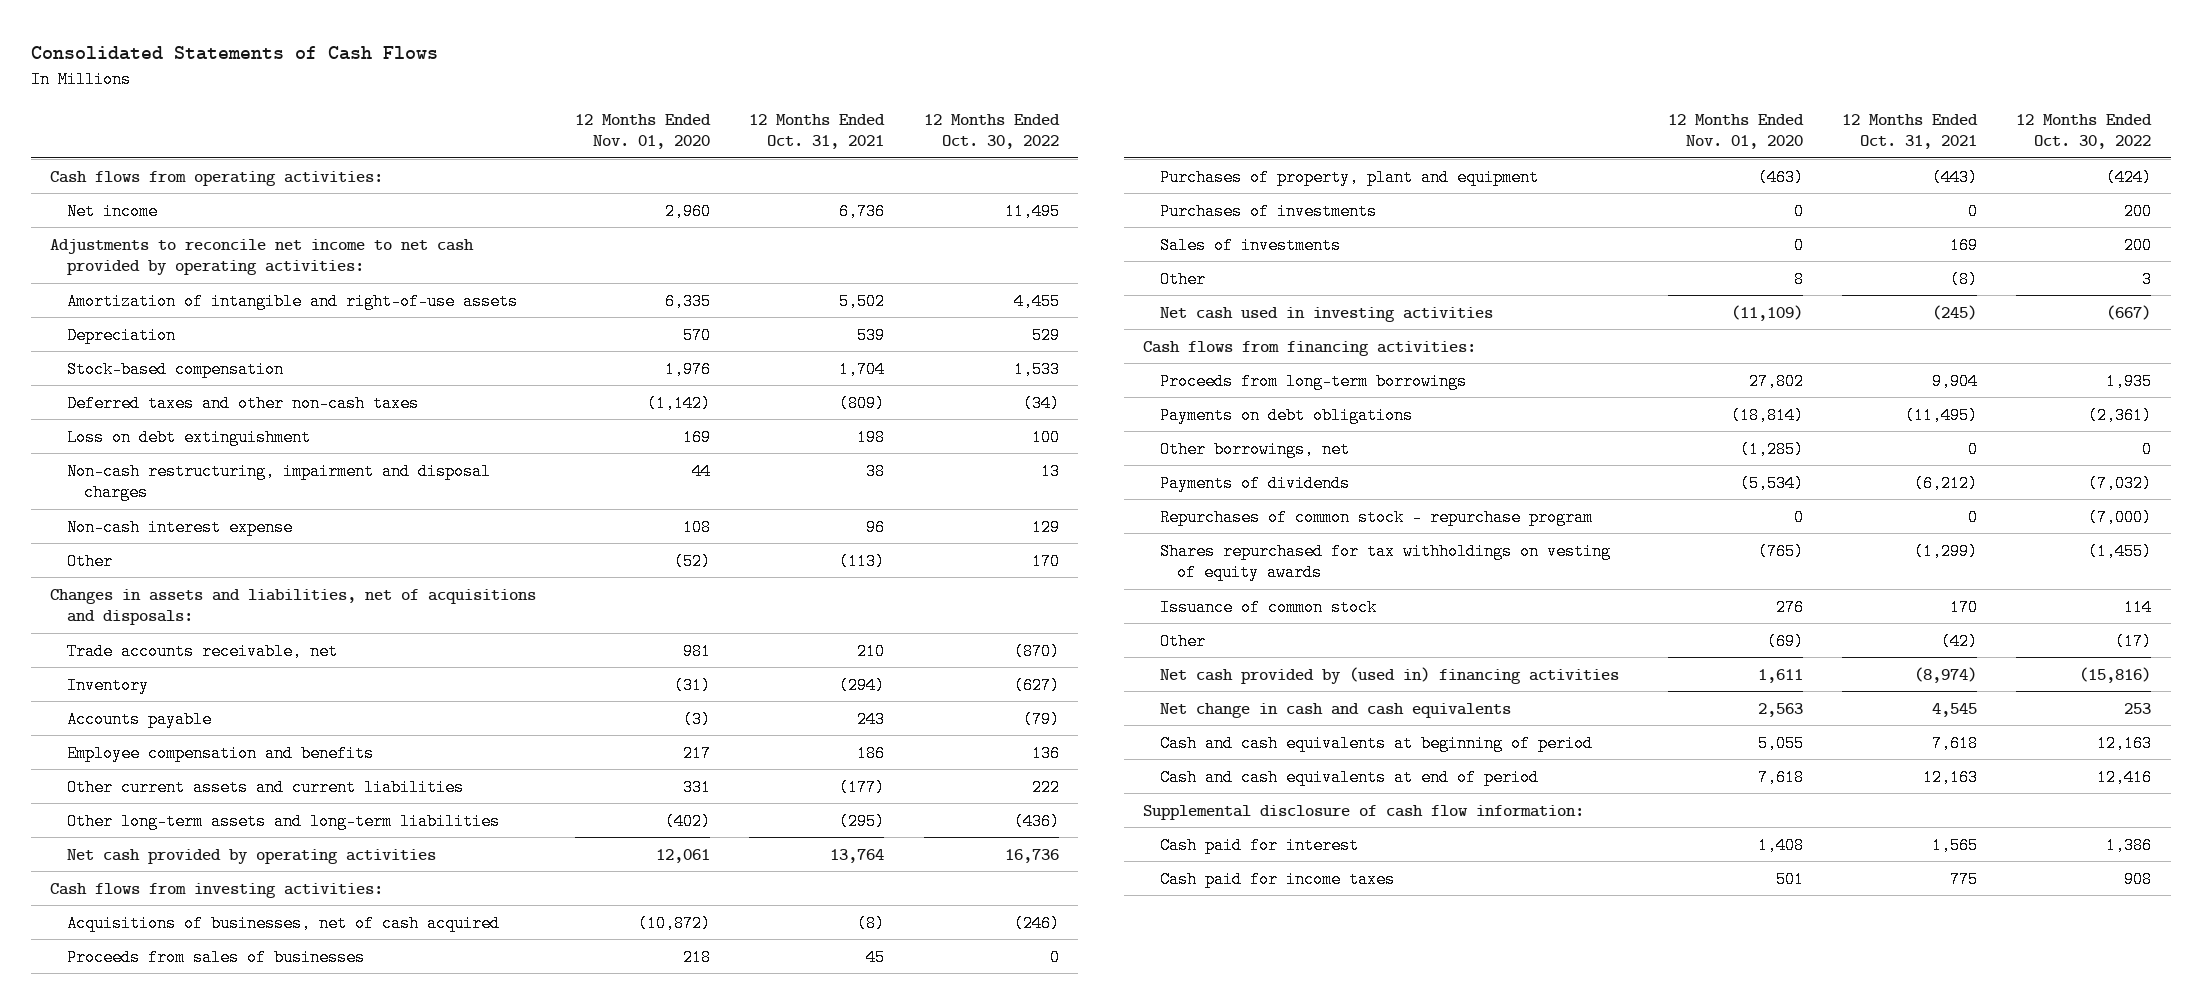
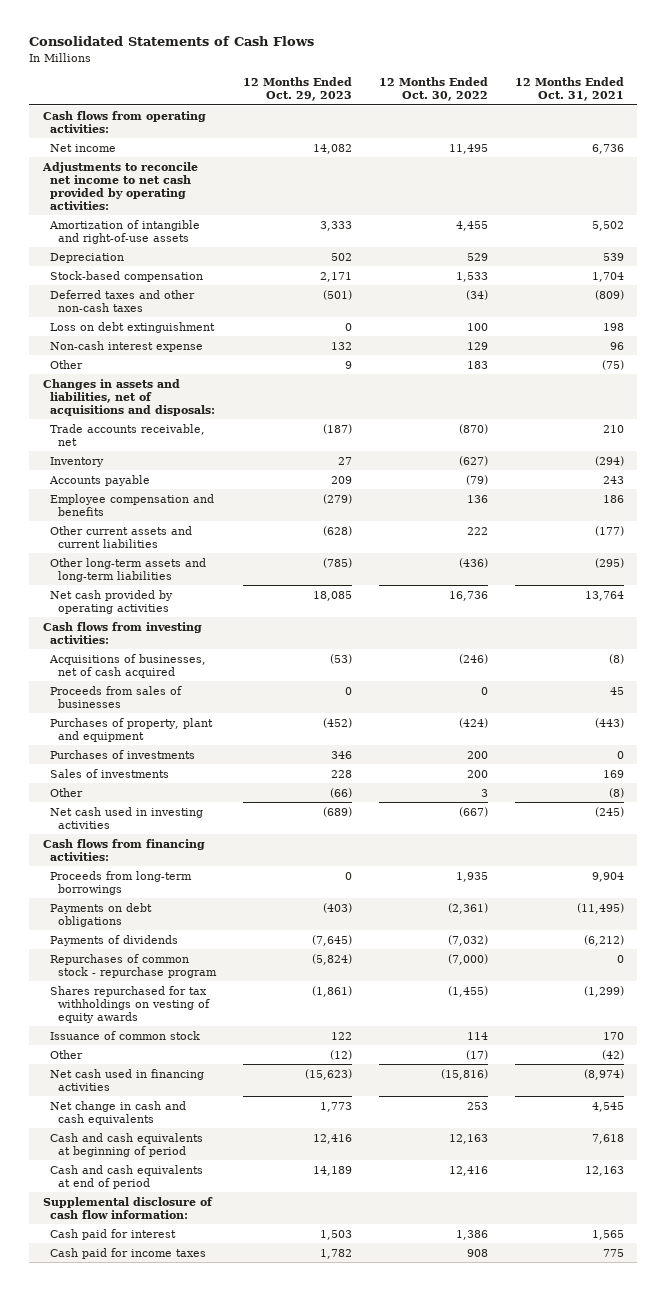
[575,113,712,150] 12 Months Ended Nov. 01, 2020 -> none
none -> [243,77,353,102] 12 Months Ended Oct. 29, 2023
[67,462,492,502] Non-cash restructuring, impairment and disposal charges -> none
[839,552,886,570] (113) -> [601,359,624,370] (75)
[1031,552,1060,570] 170 -> [467,360,489,369] 183
[1160,440,1351,458] Other borrowings, net -> none
[1160,666,1620,684] Net cash provided by (used in) financing activities -> [50,1068,205,1091] Net cash used in financing activities

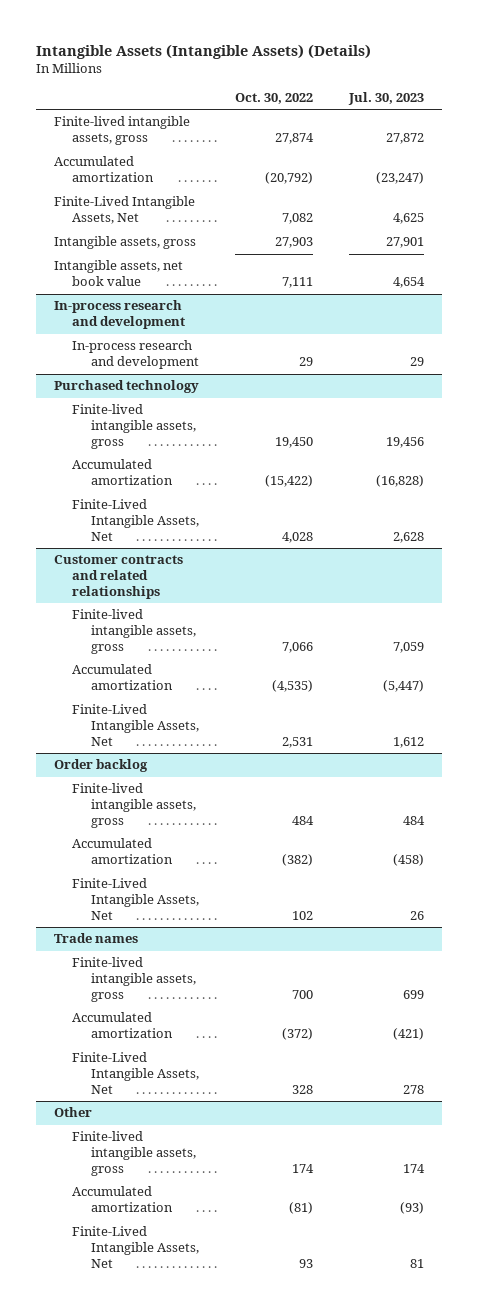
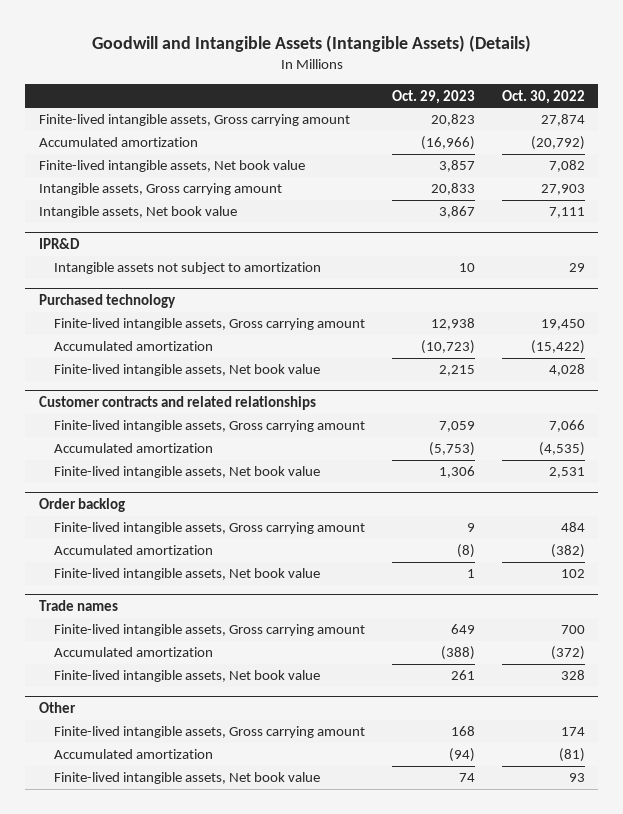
[35,43,371,59] Intangible Assets (Intangible Assets) (Details) -> [91,34,531,52] Goodwill and Intangible Assets (Intangible Assets) (Details)
[348,92,425,106] Jul. 30, 2023 -> none
none -> [391,89,475,104] Oct. 29, 2023
[53,116,190,146] Finite-lived intangible assets, gross -> [38,114,350,127] Finite-lived intangible assets, Gross carrying amount
[53,196,195,225] Finite-Lived Intangible Assets, Net -> [38,160,305,173] Finite-lived intangible assets, Net book value
[53,236,196,250] Intangible assets, gross -> [38,183,282,196] Intangible assets, Gross carrying amount
[53,260,183,287] Intangible assets, net book value -> [38,206,237,219] Intangible assets, Net book value
[53,300,186,330] In-process research and development -> [38,238,80,250] IPR&D
[72,340,199,370] In-process research and development -> [53,262,321,275] Intangible assets not subject to amortization
[72,404,196,450] Finite-lived intangible assets, gross -> [53,318,365,331] Finite-lived intangible assets, Gross carrying amount
[72,499,199,542] Finite-Lived Intangible Assets, Net -> [53,364,320,377] Finite-lived intangible assets, Net book value
[72,609,196,655] Finite-lived intangible assets, gross -> [53,420,365,433] Finite-lived intangible assets, Gross carrying amount
[72,704,199,747] Finite-Lived Intangible Assets, Net -> [53,466,320,479] Finite-lived intangible assets, Net book value
[72,783,196,829] Finite-lived intangible assets, gross -> [53,522,365,535] Finite-lived intangible assets, Gross carrying amount
[72,878,199,921] Finite-Lived Intangible Assets, Net -> [53,568,320,581] Finite-lived intangible assets, Net book value
[72,957,196,1003] Finite-lived intangible assets, gross -> [53,624,365,637] Finite-lived intangible assets, Gross carrying amount
[72,1052,199,1095] Finite-Lived Intangible Assets, Net -> [53,670,320,683] Finite-lived intangible assets, Net book value
[72,1131,196,1177] Finite-lived intangible assets, gross -> [53,726,365,739] Finite-lived intangible assets, Gross carrying amount
[72,1226,199,1269] Finite-Lived Intangible Assets, Net -> [53,772,320,785] Finite-lived intangible assets, Net book value

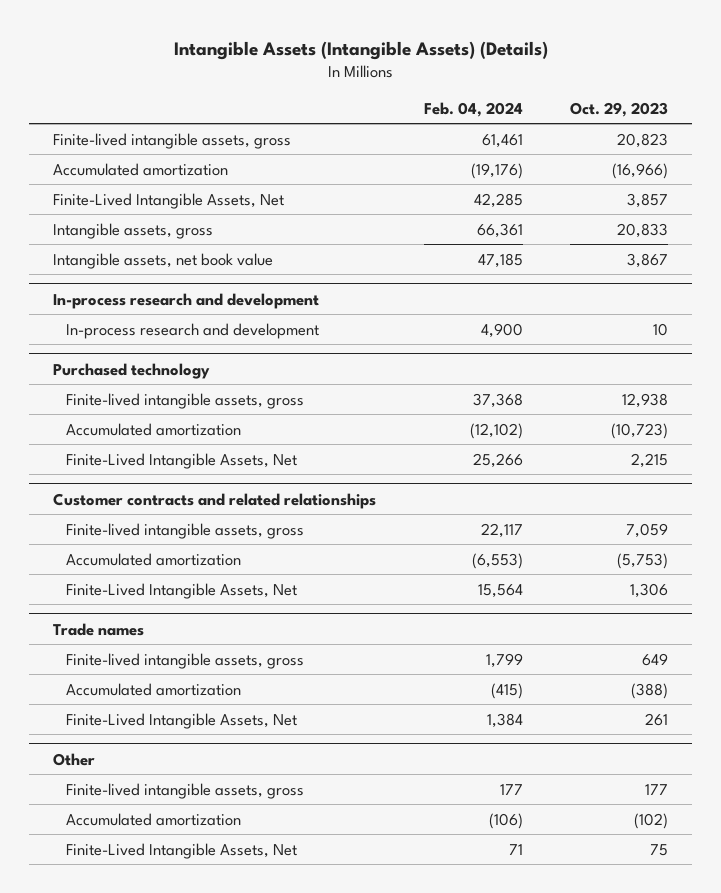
[91,34,531,52] Goodwill and Intangible Assets (Intangible Assets) (Details) -> [173,40,548,60] Intangible Assets (Intangible Assets) (Details)
[501,89,585,104] Oct. 30, 2022 -> none
none -> [423,101,523,117] Feb. 04, 2024
[38,114,350,127] Finite-lived intangible assets, Gross carrying amount -> [52,132,291,149] Finite-lived intangible assets, gross
[38,160,305,173] Finite-lived intangible assets, Net book value -> [52,192,284,209] Finite-Lived Intangible Assets, Net
[38,183,282,196] Intangible assets, Gross carrying amount -> [52,222,213,239] Intangible assets, gross
[38,206,237,219] Intangible assets, Net book value -> [52,252,273,269] Intangible assets, net book value
[38,238,80,250] IPR&D -> [52,292,319,309] In-process research and development
[53,262,321,275] Intangible assets not subject to amortization -> [65,322,319,339] In-process research and development
[53,318,365,331] Finite-lived intangible assets, Gross carrying amount -> [65,392,304,409] Finite-lived intangible assets, gross
[53,364,320,377] Finite-lived intangible assets, Net book value -> [65,452,297,469] Finite-Lived Intangible Assets, Net
[53,420,365,433] Finite-lived intangible assets, Gross carrying amount -> [65,522,304,539] Finite-lived intangible assets, gross
[38,498,125,513] Order backlog -> none
[53,522,365,535] Finite-lived intangible assets, Gross carrying amount -> none
[53,545,213,556] Accumulated amortization -> none
[53,568,320,581] Finite-lived intangible assets, Net book value -> none
[53,466,320,479] Finite-lived intangible assets, Net book value -> [65,582,297,599] Finite-Lived Intangible Assets, Net
[53,624,365,637] Finite-lived intangible assets, Gross carrying amount -> [65,652,304,669] Finite-lived intangible assets, gross
[53,670,320,683] Finite-lived intangible assets, Net book value -> [65,712,297,729] Finite-Lived Intangible Assets, Net
[53,726,365,739] Finite-lived intangible assets, Gross carrying amount -> [65,782,304,799] Finite-lived intangible assets, gross
[450,726,475,737] 168 -> [645,783,669,795] 177
[448,748,475,763] (94) -> [634,812,669,829] (102)
[53,772,320,785] Finite-lived intangible assets, Net book value -> [65,842,297,859] Finite-Lived Intangible Assets, Net
[458,773,475,783] 74 -> [650,843,669,856] 75

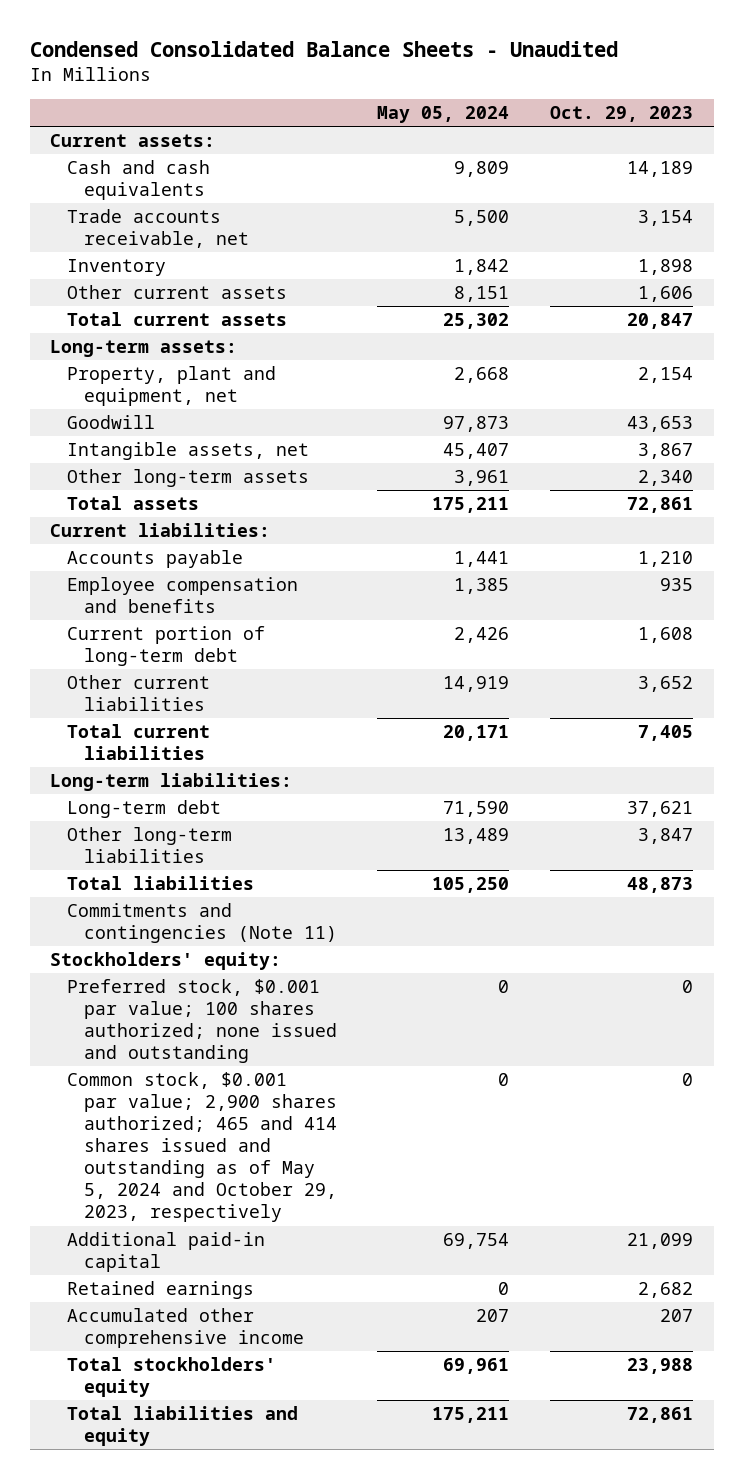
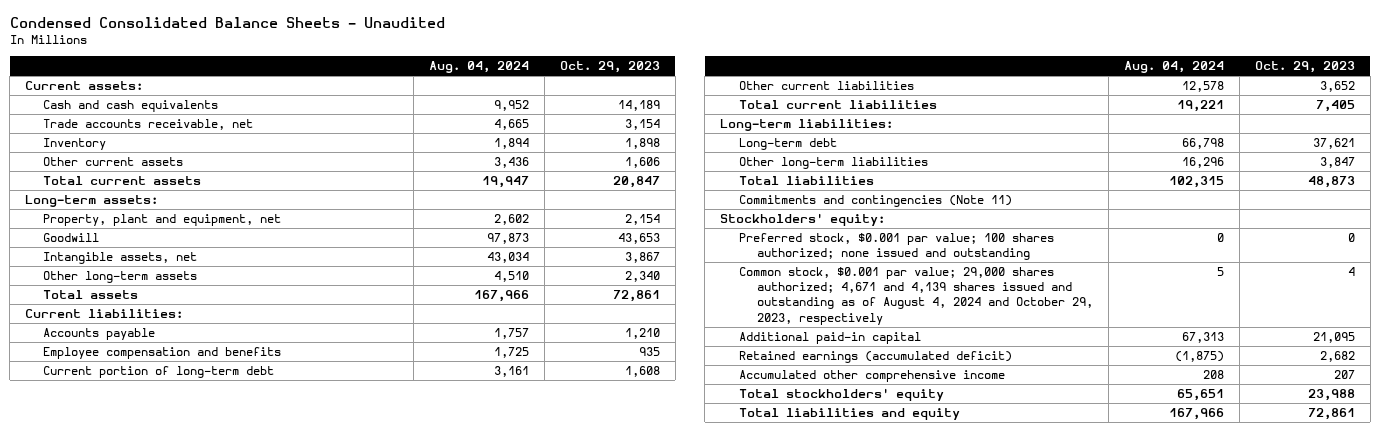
[377,106,510,124] May 05, 2024 -> none
none -> [428,61,529,74] Aug. 04, 2024
[66,1071,337,1223] Common stock, $0.001 par value; 2,900 shares authorized; 465 and 414 shares issued and outstanding as of May 5, 2024 and October 29, 2023, respectively -> [738,267,1093,325] Common stock, $0.001 par value; 29,000 shares authorized; 4,671 and 4,139 shares issued and outstanding as of August 4, 2024 and October 29, 2023, respectively
[682,1072,694,1086] 0 -> [1347,267,1355,277] 4
[627,1232,694,1249] 21,099 -> [1312,332,1355,344] 21,095
[66,1280,254,1299] Retained earnings -> [738,351,1012,364] Retained earnings (accumulated deficit)

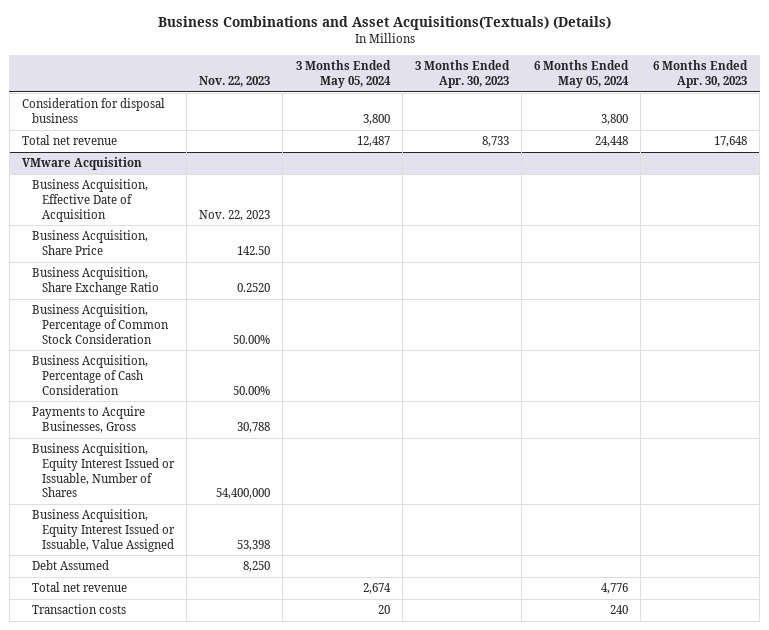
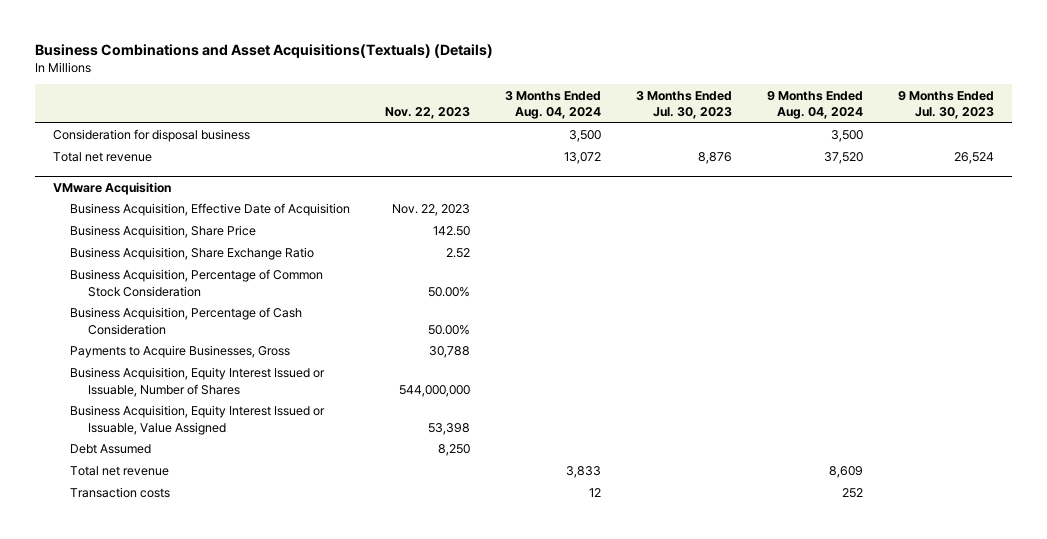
[295,60,391,88] 3 Months Ended May 05, 2024 -> none
[414,60,510,88] 3 Months Ended Apr. 30, 2023 -> none
[533,60,629,88] 6 Months Ended May 05, 2024 -> none
[653,60,749,88] 6 Months Ended Apr. 30, 2023 -> none
none -> [505,90,602,120] 3 Months Ended Aug. 04, 2024
none -> [636,90,733,120] 3 Months Ended Jul. 30, 2023
none -> [767,90,864,120] 9 Months Ended Aug. 04, 2024
none -> [898,90,995,120] 9 Months Ended Jul. 30, 2023
[237,282,271,292] 0.2520 -> [446,248,471,259] 2.52
[216,488,271,500] 54,400,000 -> [399,384,471,397] 544,000,000

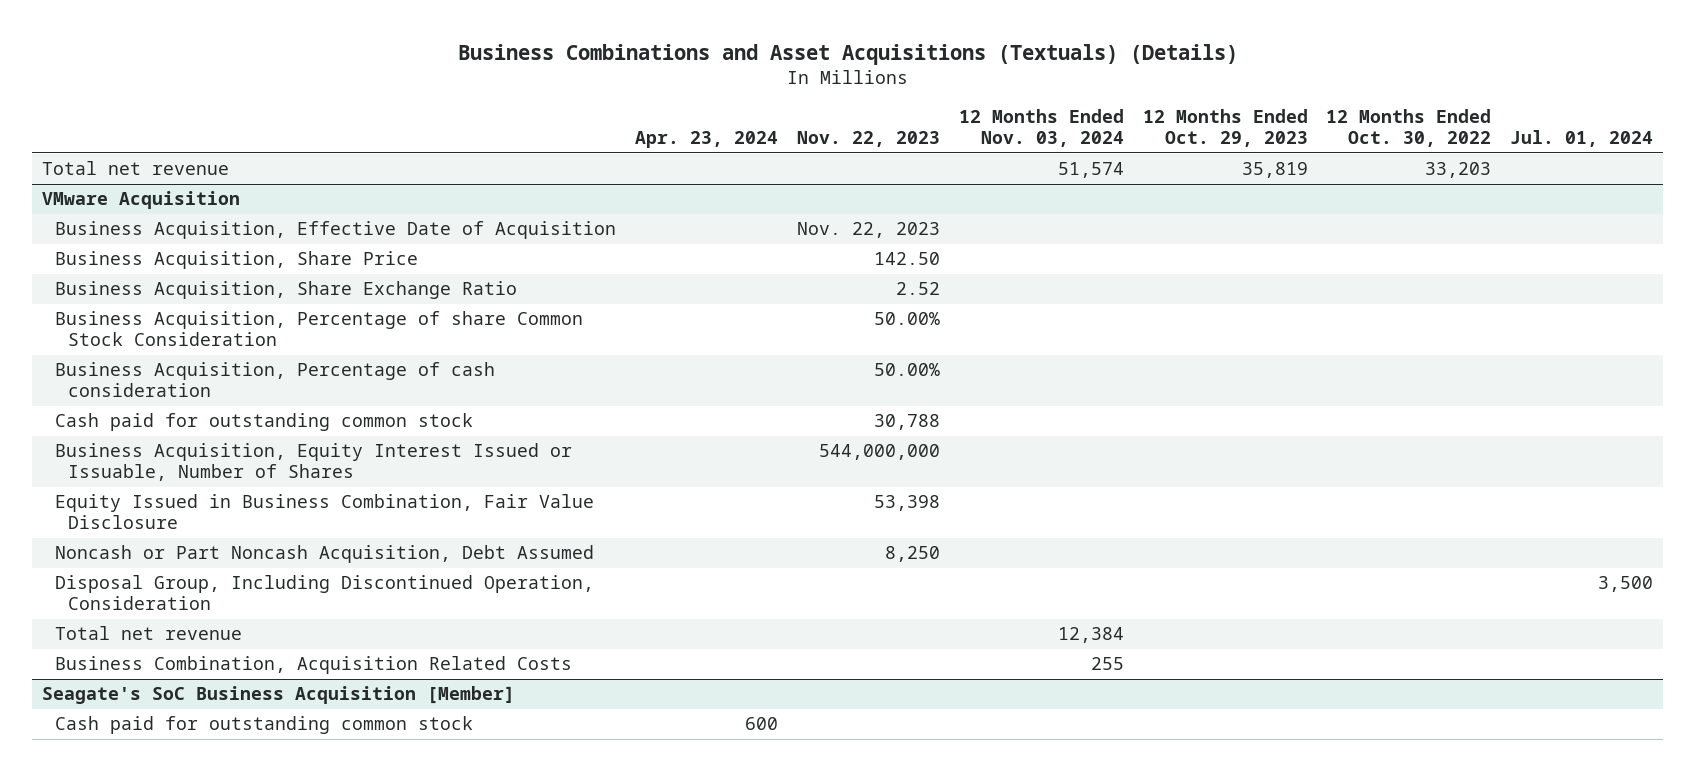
[35,43,494,58] Business Combinations and Asset Acquisitions(Textuals) (Details) -> [457,44,1238,66] Business Combinations and Asset Acquisitions (Textuals) (Details)
[505,90,602,120] 3 Months Ended Aug. 04, 2024 -> none
[636,90,733,120] 3 Months Ended Jul. 30, 2023 -> none
[767,90,864,120] 9 Months Ended Aug. 04, 2024 -> none
[898,90,995,120] 9 Months Ended Jul. 30, 2023 -> none
none -> [634,131,778,149] Apr. 23, 2024
none -> [958,109,1124,148] 12 Months Ended Nov. 03, 2024
none -> [1142,109,1308,148] 12 Months Ended Oct. 29, 2023
none -> [1326,109,1492,148] 12 Months Ended Oct. 30, 2022
none -> [1510,130,1654,148] Jul. 01, 2024
[52,129,250,143] Consideration for disposal business -> none
[70,269,324,297] Business Acquisition, Percentage of Common Stock Consideration -> [55,311,584,347] Business Acquisition, Percentage of share Common Stock Consideration
[70,307,303,335] Business Acquisition, Percentage of Cash Consideration -> [55,362,496,398] Business Acquisition, Percentage of cash consideration
[70,345,291,359] Payments to Acquire Businesses, Gross -> [55,413,474,432] Cash paid for outstanding common stock
[70,405,326,435] Business Acquisition, Equity Interest Issued or Issuable, Value Assigned -> [55,494,595,530] Equity Issued in Business Combination, Fair Value Disclosure
[70,444,152,455] Debt Assumed -> [55,545,595,564] Noncash or Part Noncash Acquisition, Debt Assumed
none -> [55,575,595,611] Disposal Group, Including Discontinued Operation, Consideration
[70,487,171,499] Transaction costs -> [55,656,573,675] Business Combination, Acquisition Related Costs
none -> [41,686,515,705] Seagate's SoC Business Acquisition [Member]
none -> [55,716,474,735] Cash paid for outstanding common stock

